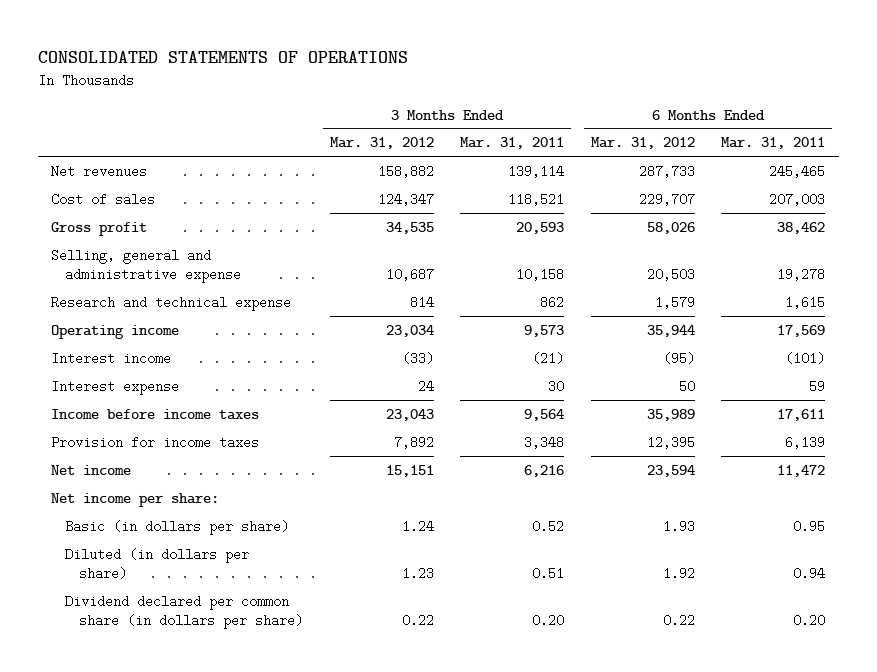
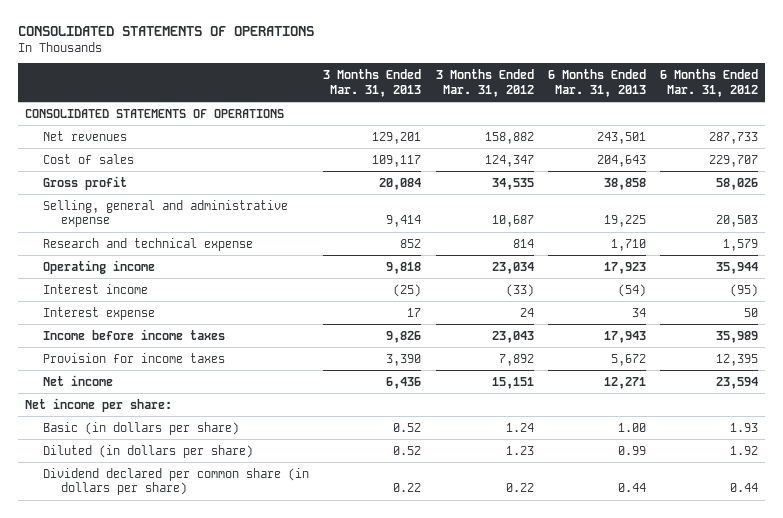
[460,137,565,150] Mar. 31, 2011 -> none
[721,137,826,150] Mar. 31, 2011 -> none
none -> [323,68,422,97] 3 Months Ended Mar. 31, 2013
none -> [547,68,646,97] 6 Months Ended Mar. 31, 2013
none -> [25,108,285,118] CONSOLIDATED STATEMENTS OF OPERATIONS
[662,613,695,627] 0.22 -> [730,483,759,493] 0.44

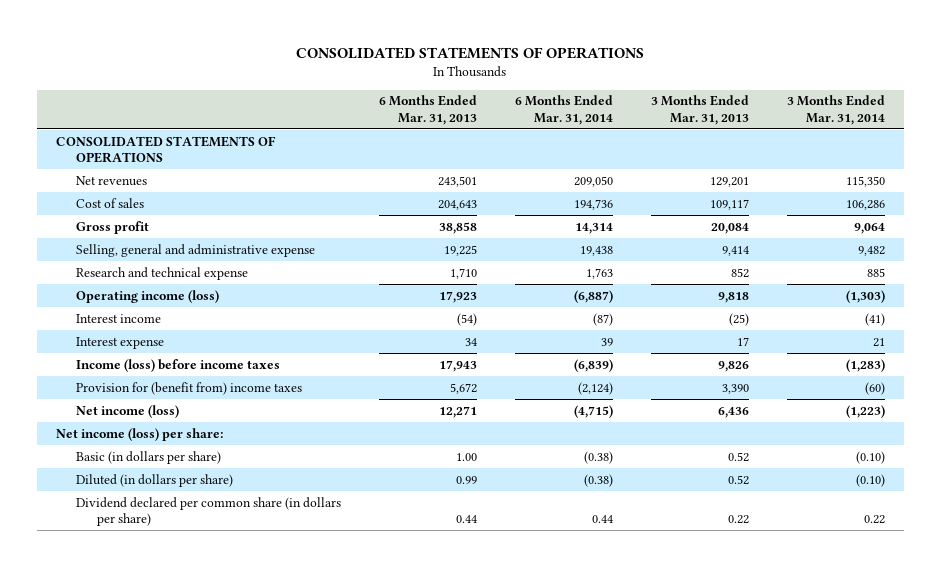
[435,68,534,97] 3 Months Ended Mar. 31, 2012 -> none
[660,68,759,97] 6 Months Ended Mar. 31, 2012 -> none
none -> [515,95,614,125] 6 Months Ended Mar. 31, 2014
none -> [786,95,885,125] 3 Months Ended Mar. 31, 2014
[43,259,156,274] Operating income -> [76,289,220,303] Operating income (loss)
[43,328,226,340] Income before income taxes -> [76,358,281,372] Income (loss) before income taxes
[43,352,226,363] Provision for income taxes -> [76,381,303,395] Provision for (benefit from) income taxes
[43,374,114,386] Net income -> [76,404,180,418] Net income (loss)
[25,397,173,412] Net income per share: -> [55,427,223,441] Net income (loss) per share:

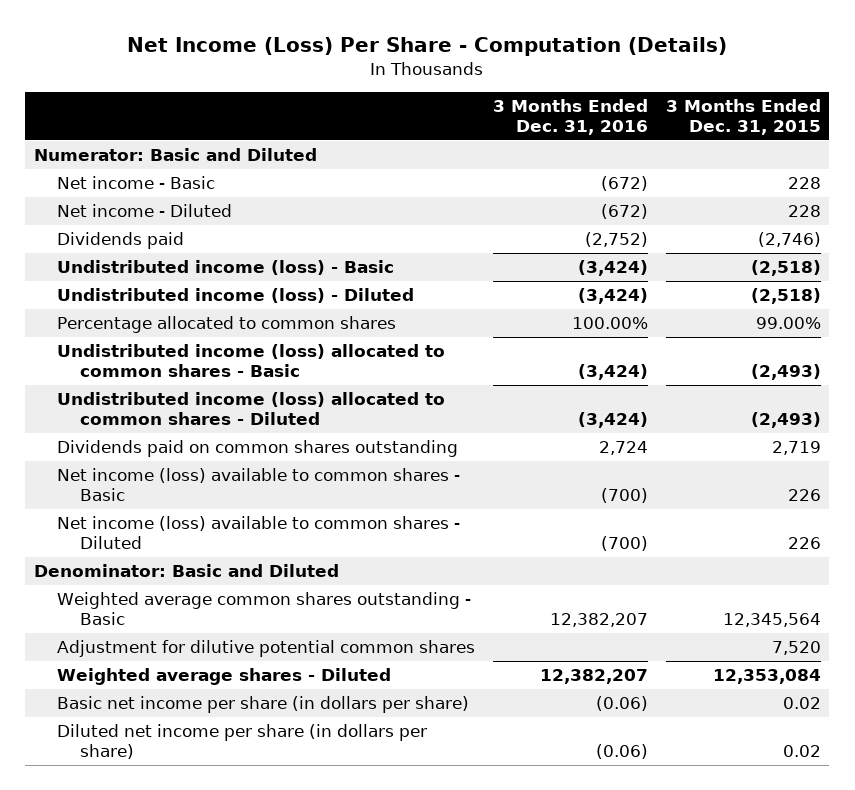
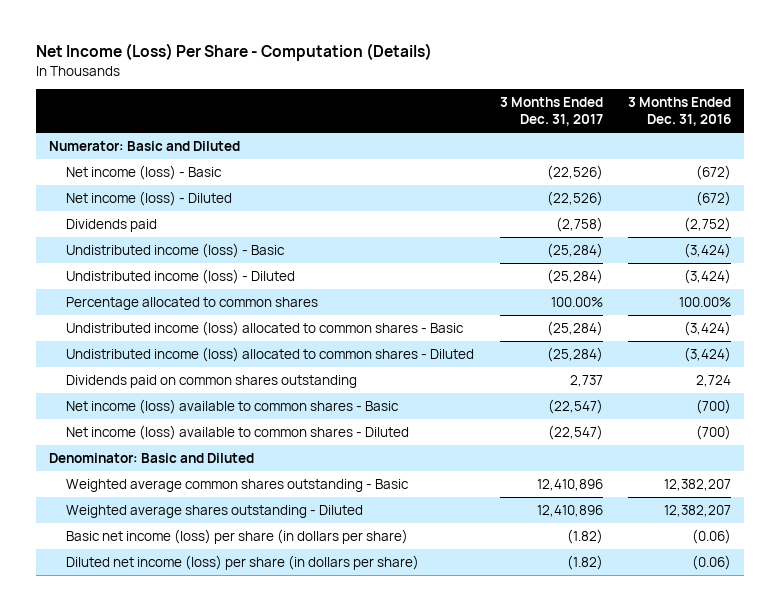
[665,99,821,136] 3 Months Ended Dec. 31, 2015 -> none
none -> [499,97,603,127] 3 Months Ended Dec. 31, 2017
[57,176,216,190] Net income - Basic -> [66,164,223,180] Net income (loss) - Basic
[57,204,233,218] Net income - Diluted -> [66,190,233,206] Net income (loss) - Diluted
[57,640,476,658] Adjustment for dilutive potential common shares -> none
[57,668,392,686] Weighted average shares - Diluted -> [66,504,364,518] Weighted average shares outstanding - Diluted
[57,696,470,714] Basic net income per share (in dollars per share) -> [66,528,409,544] Basic net income (loss) per share (in dollars per share)
[57,724,428,760] Diluted net income per share (in dollars per share) -> [66,554,420,570] Diluted net income (loss) per share (in dollars per share)

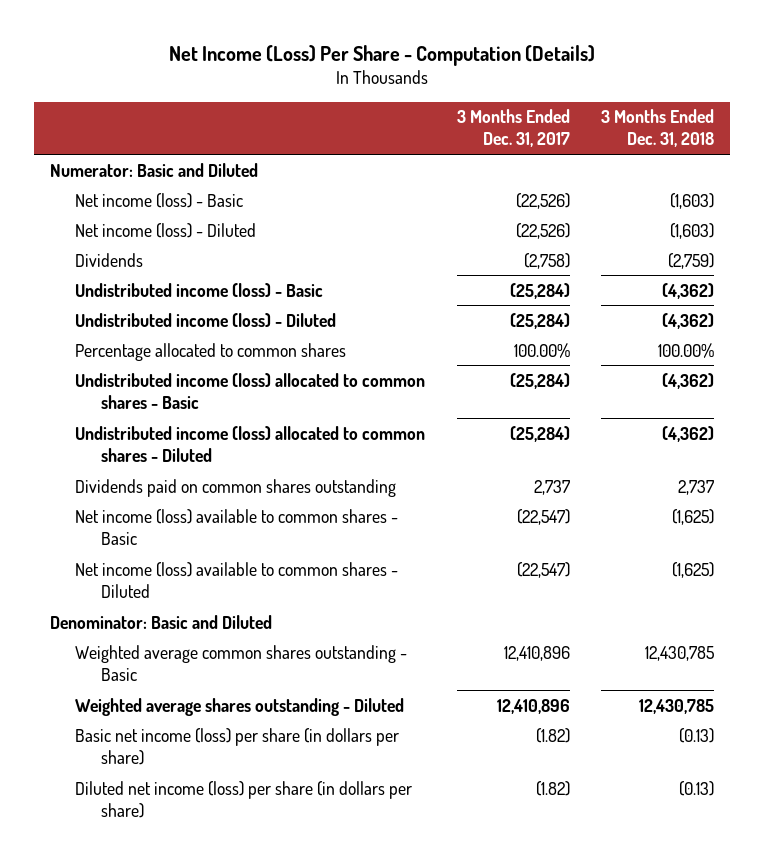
[628,97,732,127] 3 Months Ended Dec. 31, 2016 -> none
none -> [600,109,714,148] 3 Months Ended Dec. 31, 2018
[66,218,158,232] Dividends paid -> [75,252,144,267] Dividends

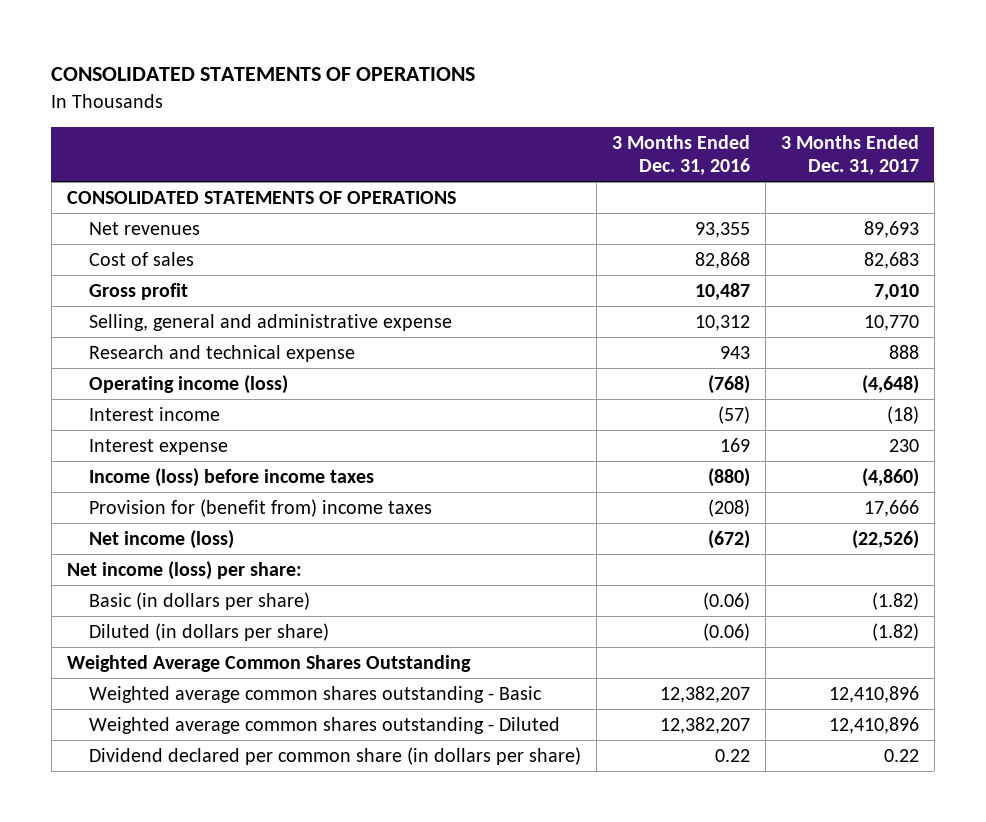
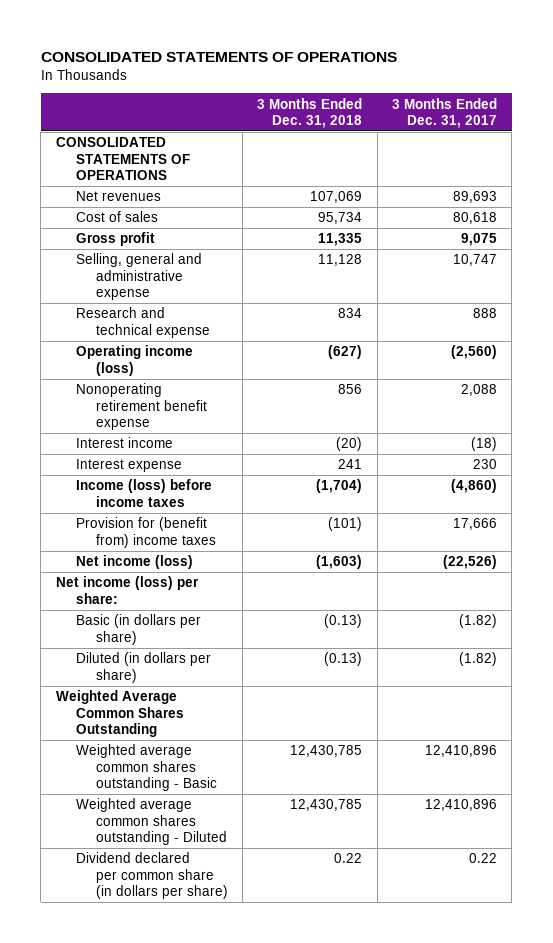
[612,134,751,175] 3 Months Ended Dec. 31, 2016 -> none
none -> [257,97,363,128] 3 Months Ended Dec. 31, 2018
[863,251,919,269] 82,683 -> [453,212,498,225] 80,618
[873,283,919,300] 7,010 -> [461,233,498,247] 9,075
[863,314,919,331] 10,770 -> [453,254,498,267] 10,747
[861,374,919,394] (4,648) -> [451,345,498,360] (2,560)
none -> [75,383,207,430] Nonoperating retirement benefit expense

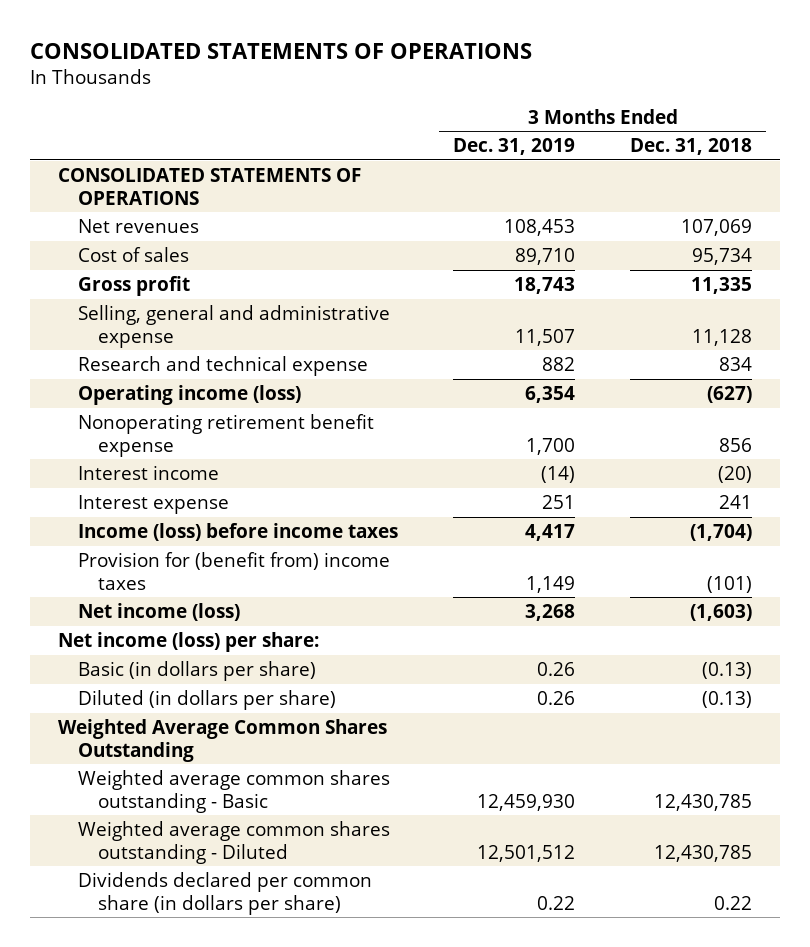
[392,97,498,128] 3 Months Ended Dec. 31, 2017 -> none
none -> [453,138,576,156] Dec. 31, 2019
[75,852,228,899] Dividend declared per common share (in dollars per share) -> [78,871,373,915] Dividends declared per common share (in dollars per share)

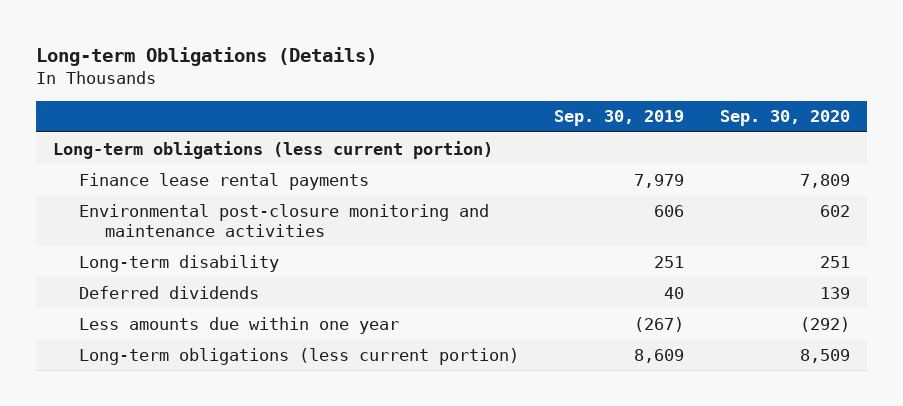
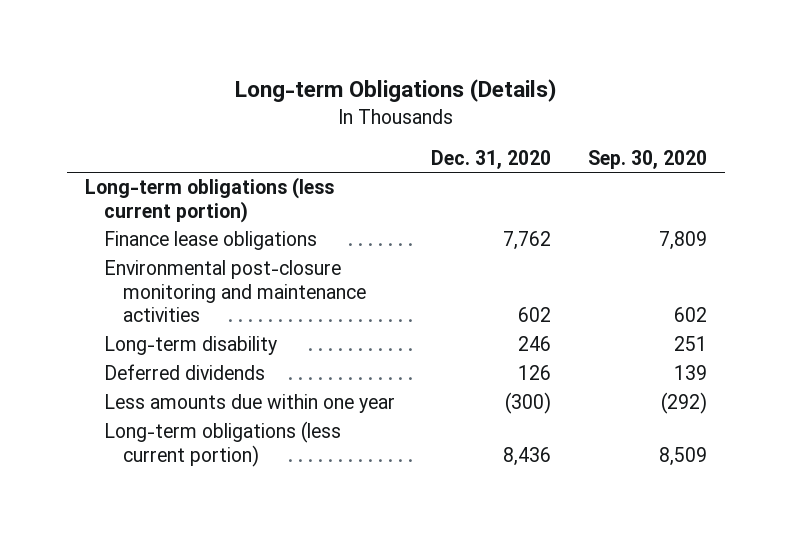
[554,110,685,127] Sep. 30, 2019 -> none
none -> [431,150,552,170] Dec. 31, 2020
[79,172,370,190] Finance lease rental payments -> [104,231,318,251] Finance lease obligations

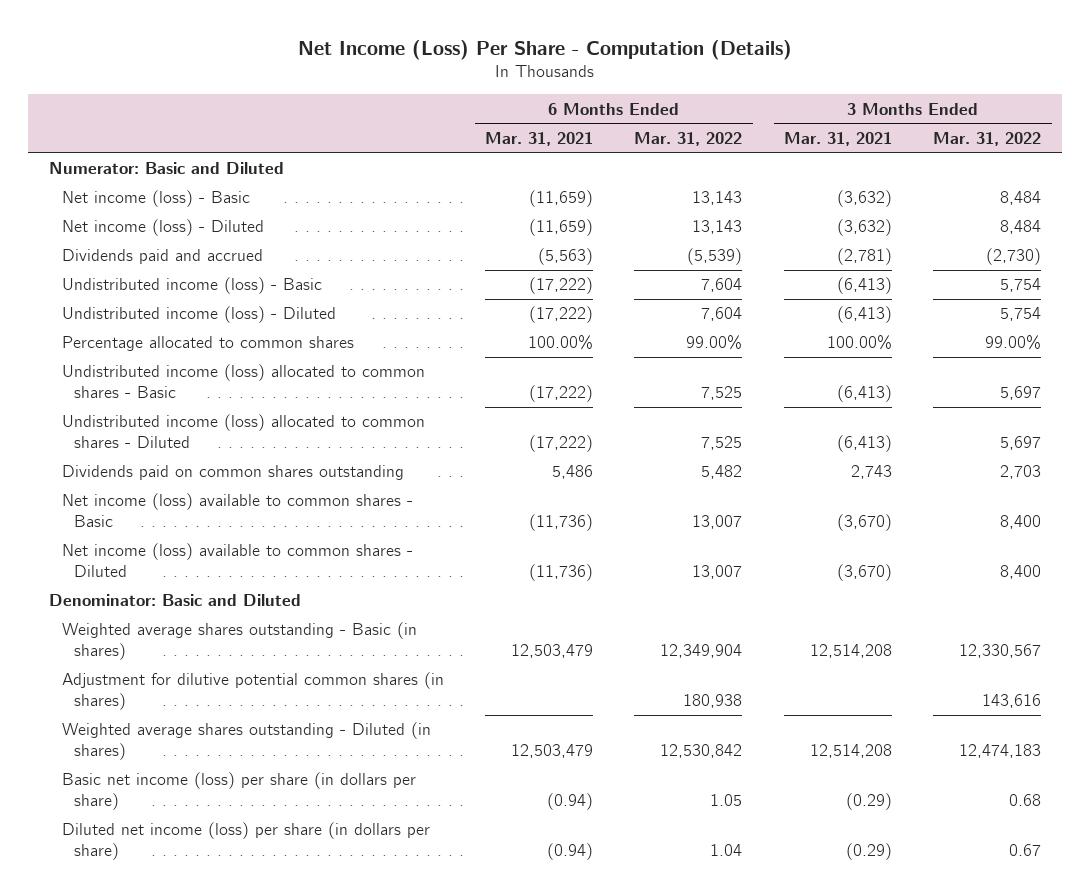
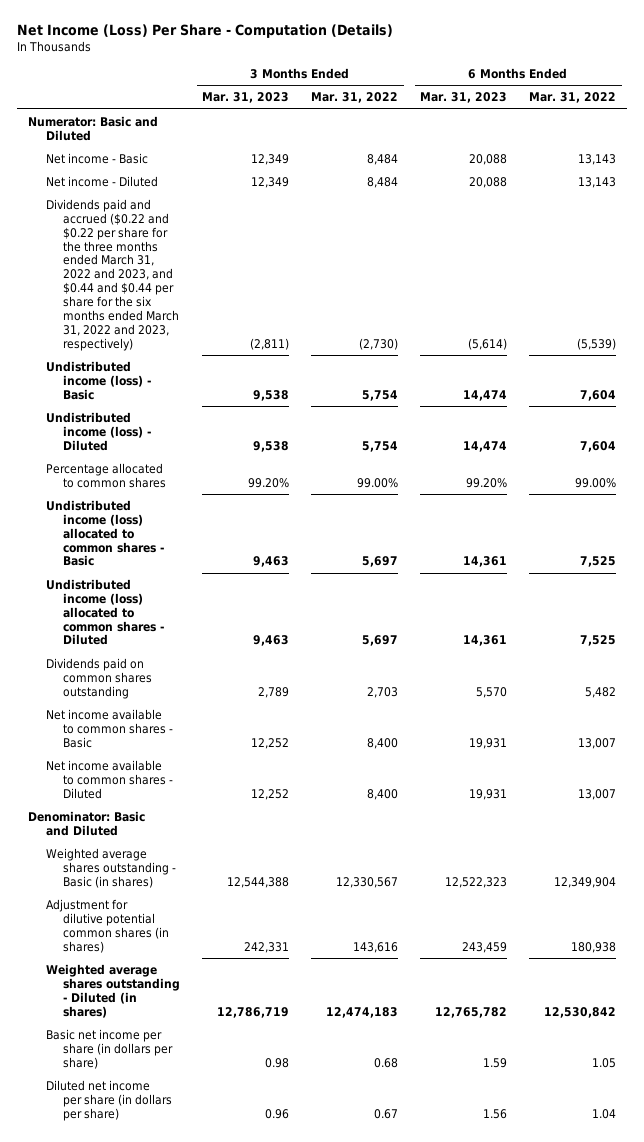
[485,132,594,147] Mar. 31, 2021 -> none
[783,132,892,147] Mar. 31, 2021 -> none
none -> [202,92,290,104] Mar. 31, 2023
none -> [420,92,508,104] Mar. 31, 2023
[61,190,250,208] Net income (loss) - Basic -> [45,152,148,164] Net income - Basic
[61,219,264,237] Net income (loss) - Diluted -> [45,175,158,187] Net income - Diluted
[61,249,263,265] Dividends paid and accrued -> [45,198,180,351] Dividends paid and accrued ($0.22 and $0.22 per share for the three months ended March 31, 2022 and 2023, and $0.44 and $0.44 per share for the six months ended March 31, 2022 and 2023, respectively)
[61,493,413,527] Net income (loss) available to common shares - Basic -> [45,708,174,748] Net income available to common shares - Basic
[61,543,413,577] Net income (loss) available to common shares - Diluted -> [45,759,174,799] Net income available to common shares - Diluted
[61,772,416,810] Basic net income (loss) per share (in dollars per share) -> [45,1028,174,1069] Basic net income per share (in dollars per share)
[61,822,430,860] Diluted net income (loss) per share (in dollars per share) -> [45,1079,173,1121] Diluted net income per share (in dollars per share)

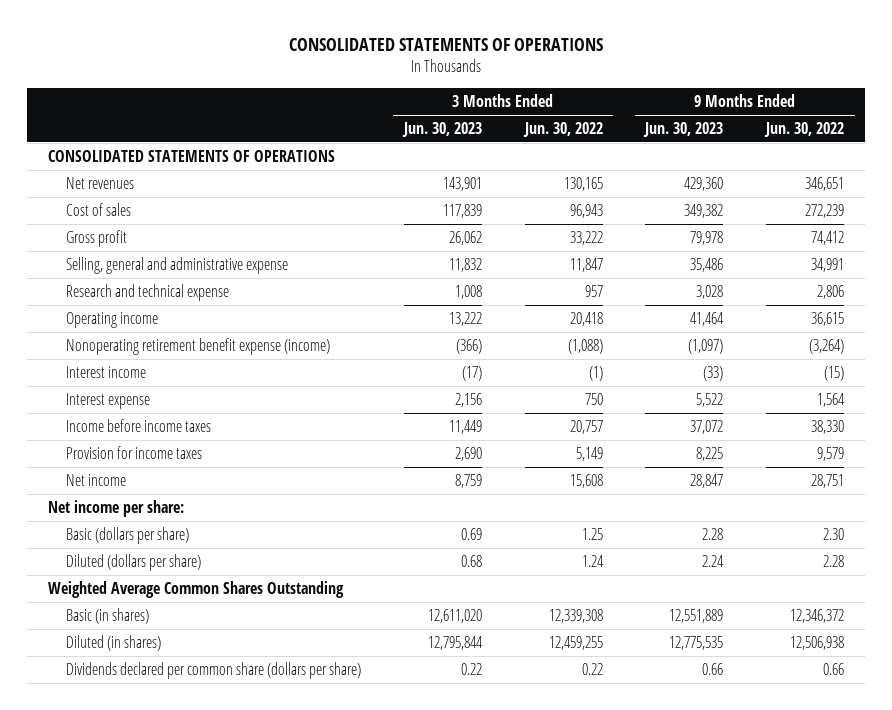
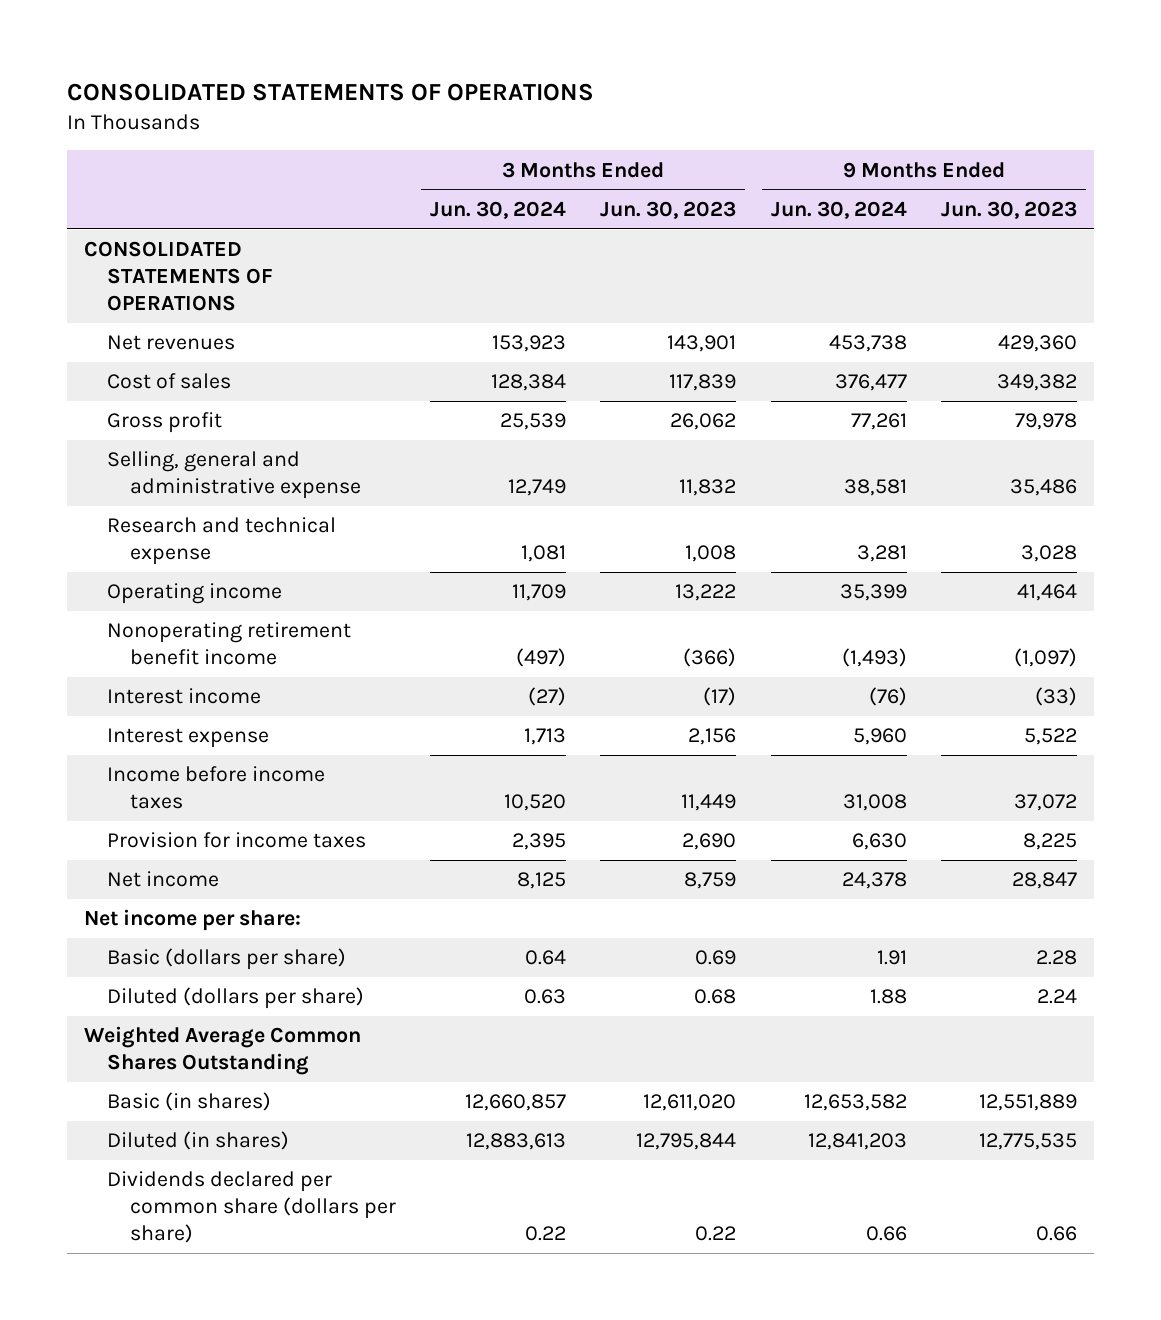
[522,122,603,138] Jun. 30, 2022 -> none
[763,122,844,138] Jun. 30, 2022 -> none
none -> [429,200,566,219] Jun. 30, 2024
none -> [770,200,907,219] Jun. 30, 2024
[66,338,331,356] Nonoperating retirement benefit expense (income) -> [106,622,351,666] Nonoperating retirement benefit income

